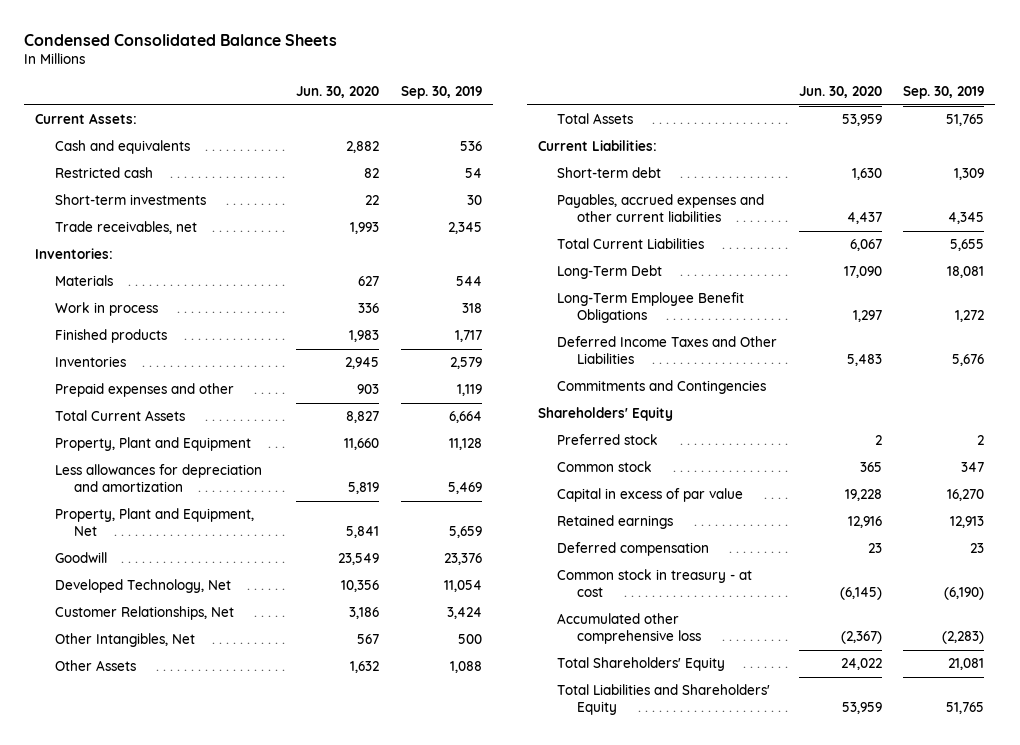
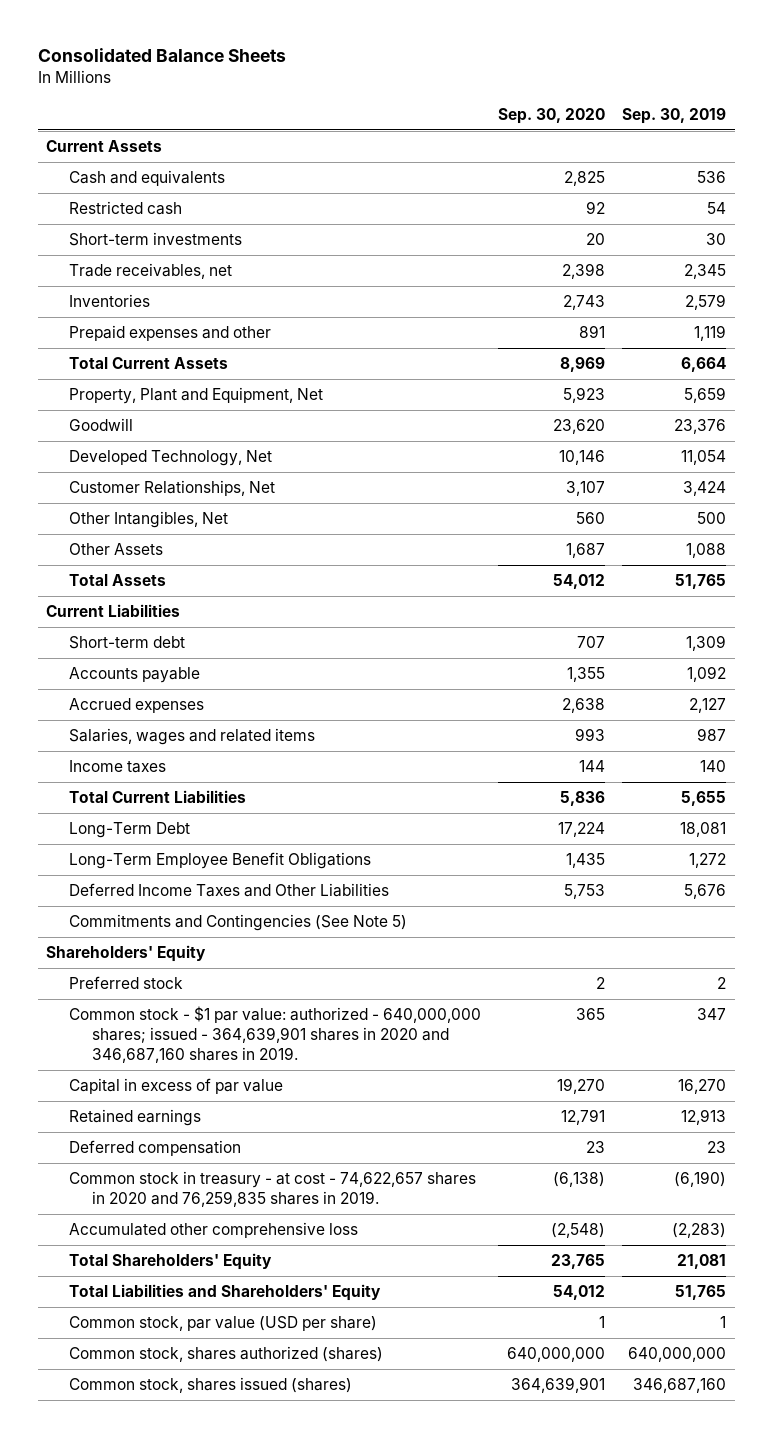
[24,33,338,46] Condensed Consolidated Balance Sheets -> [38,47,287,62] Consolidated Balance Sheets
[296,86,380,99] Jun. 30, 2020 -> none
none -> [498,107,606,124] Sep. 30, 2020
[35,113,138,125] Current Assets: -> [46,140,163,153] Current Assets
[35,248,114,260] Inventories: -> none
[54,275,113,287] Materials -> none
[54,302,158,317] Work in process -> none
[54,329,167,344] Finished products -> none
[54,437,251,452] Property, Plant and Equipment -> none
[54,464,262,493] Less allowances for depreciation and amortization -> none
[537,140,657,152] Current Liabilities: -> [46,604,181,618] Current Liabilities
[557,194,765,223] Payables, accrued expenses and other current liabilities -> none
none -> [69,667,201,684] Accounts payable
none -> [69,698,205,714] Accrued expenses
none -> [69,728,316,746] Salaries, wages and related items
none -> [69,760,167,774] Income taxes
[557,380,767,395] Commitments and Contingencies -> [69,914,408,932] Commitments and Contingencies (See Note 5)
[557,461,653,473] Common stock -> [69,1006,482,1063] Common stock - $1 par value: authorized - 640,000,000 shares; issued - 364,639,901 shares in 2020 and 346,687,160 shares in 2019.
[557,569,753,598] Common stock in treasury - at cost -> [69,1171,477,1208] Common stock in treasury - at cost - 74,622,657 shares in 2020 and 76,259,835 shares in 2019.
none -> [69,1316,378,1332] Common stock, par value (USD per share)
none -> [69,1346,384,1363] Common stock, shares authorized (shares)
none -> [69,1377,353,1394] Common stock, shares issued (shares)

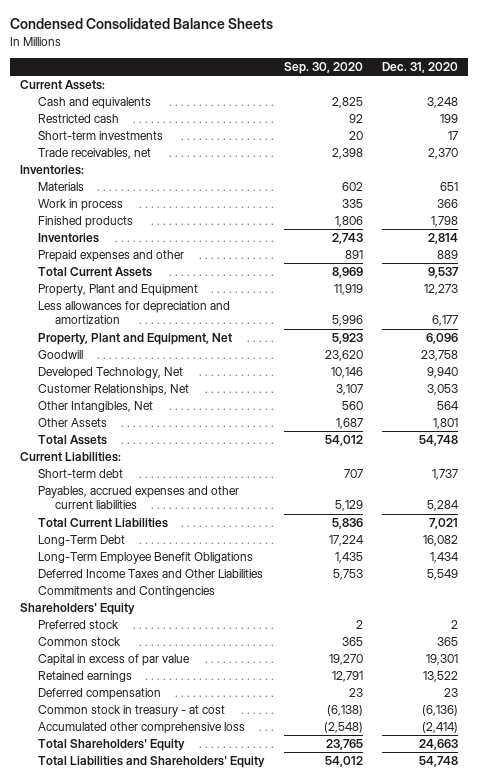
[38,47,287,62] Consolidated Balance Sheets -> [10,18,274,30] Condensed Consolidated Balance Sheets
[622,107,727,124] Sep. 30, 2019 -> none
none -> [382,62,459,74] Dec. 31, 2020
[46,140,163,153] Current Assets -> [20,80,106,91] Current Assets:
none -> [20,165,85,176] Inventories:
none -> [37,182,84,192] Materials
none -> [37,199,123,212] Work in process
none -> [37,216,133,229] Finished products
none -> [37,284,198,297] Property, Plant and Equipment
none -> [37,301,230,325] Less allowances for depreciation and amortization
[46,604,181,618] Current Liabilities -> [20,452,122,463] Current Liabilities:
[69,667,201,684] Accounts payable -> none
[69,698,205,714] Accrued expenses -> none
[69,728,316,746] Salaries, wages and related items -> none
[69,760,167,774] Income taxes -> none
none -> [37,486,239,510] Payables, accrued expenses and other current liabilities
[69,914,408,932] Commitments and Contingencies (See Note 5) -> [37,586,215,598] Commitments and Contingencies
[69,1006,482,1063] Common stock - $1 par value: authorized - 640,000,000 shares; issued - 364,639,901 shares in 2020 and 346,687,160 shares in 2019. -> [37,637,121,647] Common stock
[69,1171,477,1208] Common stock in treasury - at cost - 74,622,657 shares in 2020 and 76,259,835 shares in 2019. -> [37,705,225,718] Common stock in treasury - at cost
[69,1316,378,1332] Common stock, par value (USD per share) -> none
[69,1346,384,1363] Common stock, shares authorized (shares) -> none
[69,1377,353,1394] Common stock, shares issued (shares) -> none

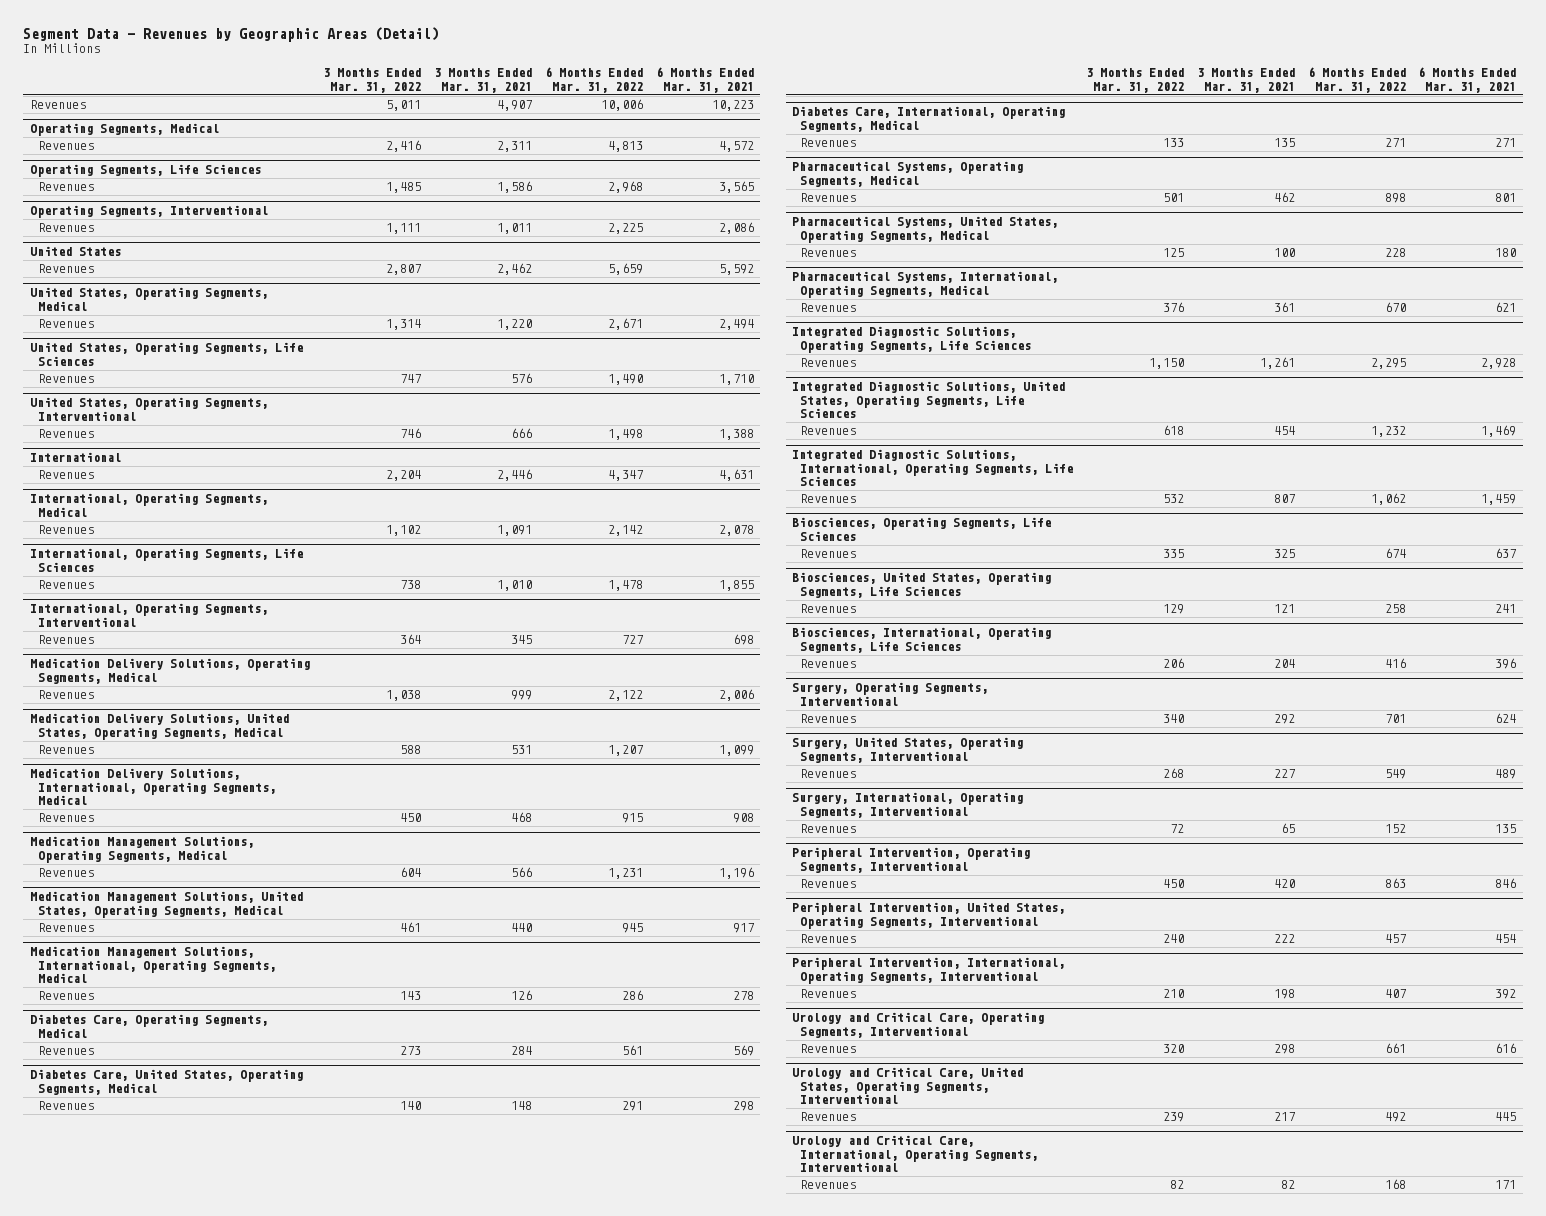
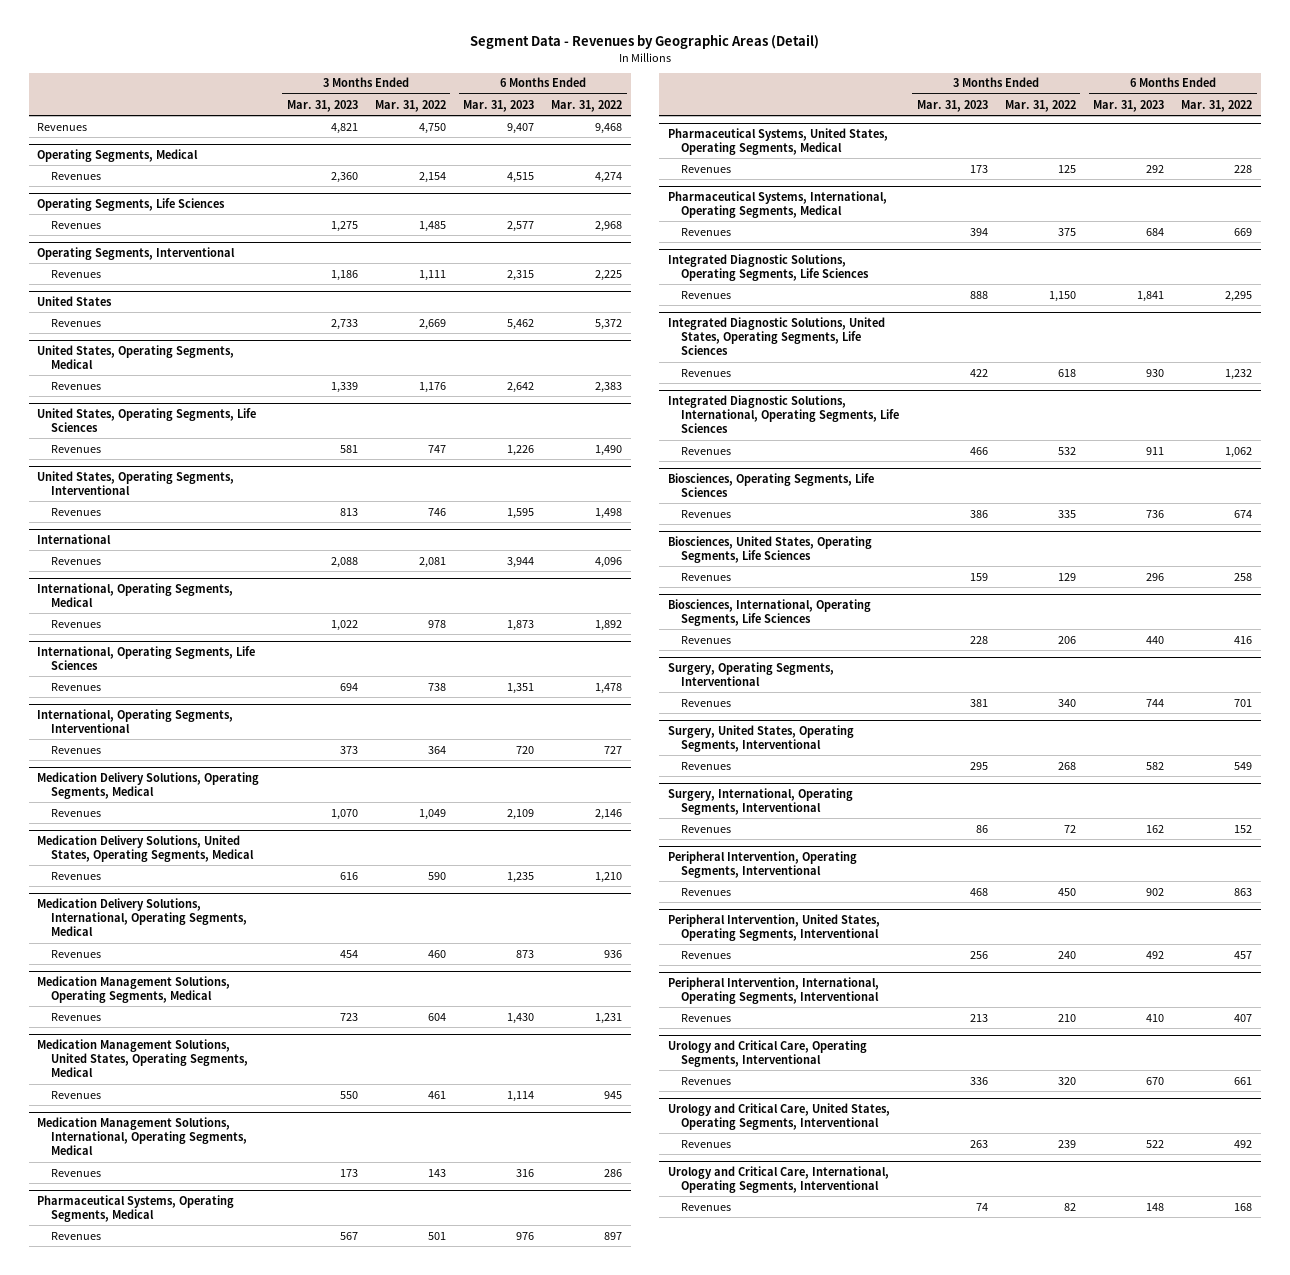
[434,68,533,93] 3 Months Ended Mar. 31, 2021 -> none
[655,67,754,93] 6 Months Ended Mar. 31, 2021 -> none
none -> [286,99,358,112] Mar. 31, 2023
none -> [463,99,535,112] Mar. 31, 2023
[386,100,422,112] 5,011 -> [418,122,446,134] 4,750
[600,99,643,112] 10,006 -> [595,122,623,134] 9,468
[386,140,422,153] 2,416 -> [418,171,446,183] 2,154
[607,141,643,153] 4,813 -> [595,171,623,183] 4,274
[386,264,422,276] 2,807 -> [418,318,446,330] 2,669
[607,263,643,276] 5,659 -> [595,318,623,330] 5,372
[386,319,422,331] 1,314 -> [418,381,446,393] 1,176
[607,318,643,331] 2,671 -> [595,381,623,393] 2,383
[386,470,422,482] 2,204 -> [418,556,446,568] 2,081
[607,470,643,482] 4,347 -> [595,556,623,568] 4,096
[386,525,422,537] 1,102 -> [427,619,446,628] 978
[607,525,643,537] 2,142 -> [595,619,623,631] 1,892
[386,690,422,702] 1,038 -> [418,808,446,820] 1,049
[607,690,643,702] 2,122 -> [595,808,623,820] 2,146
[400,745,422,755] 588 -> [427,871,446,880] 590
[607,745,643,757] 1,207 -> [595,871,623,883] 1,210
[400,813,422,823] 450 -> [427,949,446,958] 460
[621,813,643,824] 915 -> [604,949,623,958] 936
[29,1014,268,1038] Diabetes Care, Operating Segments, Medical -> none
[37,1046,94,1056] Revenues -> none
[29,1069,303,1095] Diabetes Care, United States, Operating Segments, Medical -> none
[37,1101,94,1111] Revenues -> none
[792,106,1066,132] Diabetes Care, International, Operating Segments, Medical -> none
[800,138,857,148] Revenues -> none
[1384,193,1406,204] 898 -> [604,1231,623,1240] 897
[1163,302,1185,313] 376 -> [1057,227,1076,236] 375
[1384,302,1406,313] 670 -> [1234,227,1253,236] 669

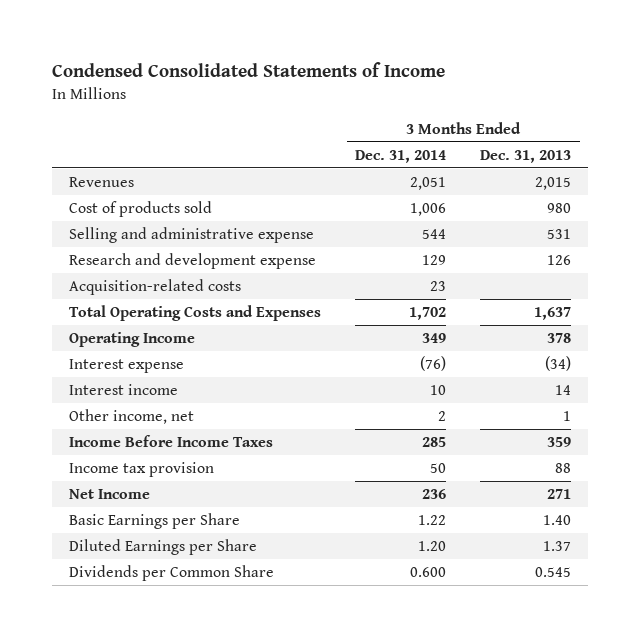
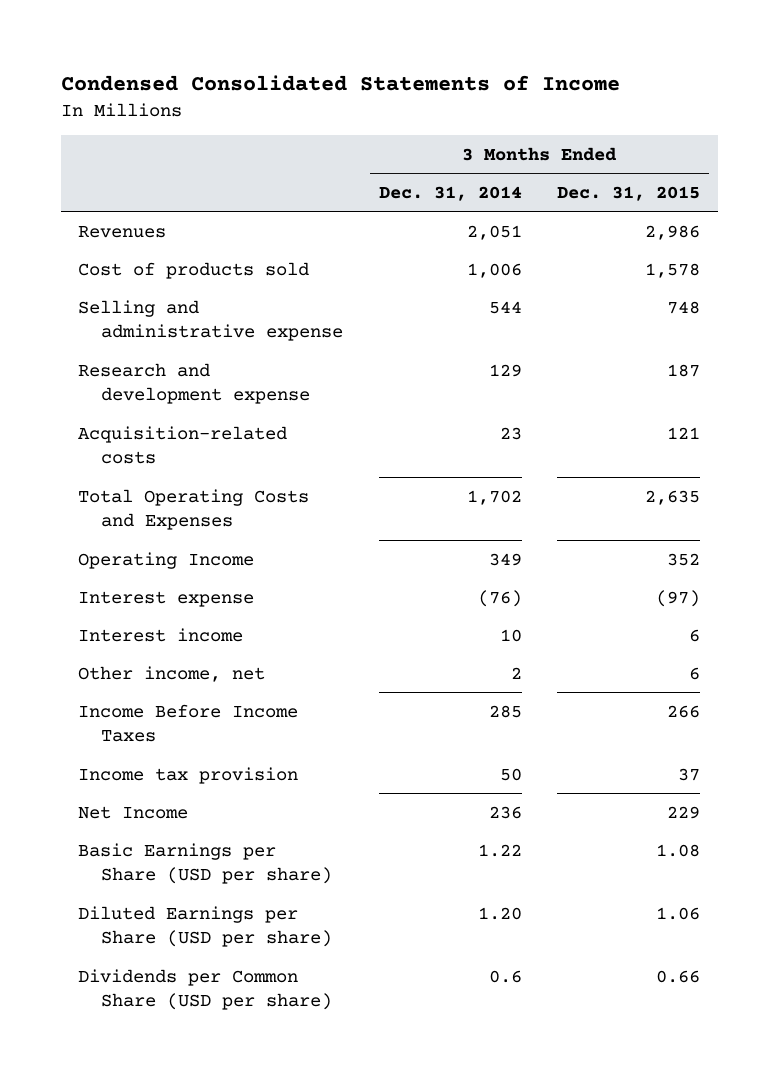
[480,149,572,163] Dec. 31, 2013 -> none
none -> [557,185,701,201] Dec. 31, 2015
[69,513,241,530] Basic Earnings per Share -> [78,842,333,885] Basic Earnings per Share (USD per share)
[69,539,258,556] Diluted Earnings per Share -> [78,905,333,948] Diluted Earnings per Share (USD per share)
[69,565,275,582] Dividends per Common Share -> [78,968,333,1011] Dividends per Common Share (USD per share)
[410,567,447,578] 0.600 -> [488,969,522,983] 0.6

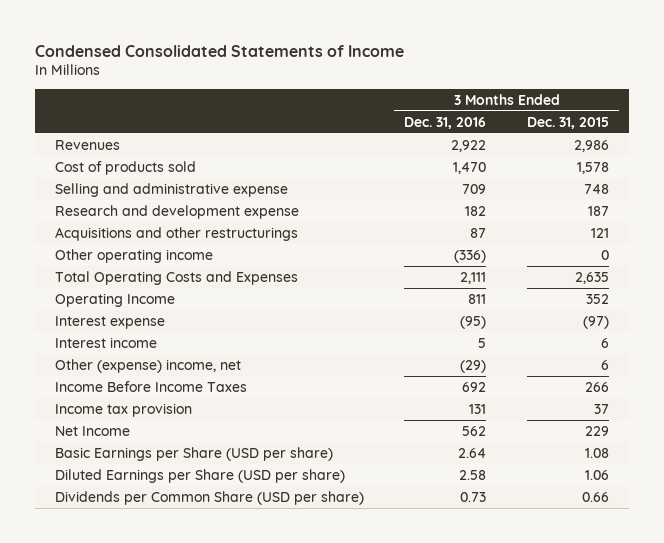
[378,185,522,201] Dec. 31, 2014 -> none
none -> [404,116,487,129] Dec. 31, 2016
[78,425,288,465] Acquisition-related costs -> [55,226,299,241] Acquisitions and other restructurings
none -> [55,248,214,263] Other operating income
[78,665,266,682] Other income, net -> [55,358,242,373] Other (expense) income, net

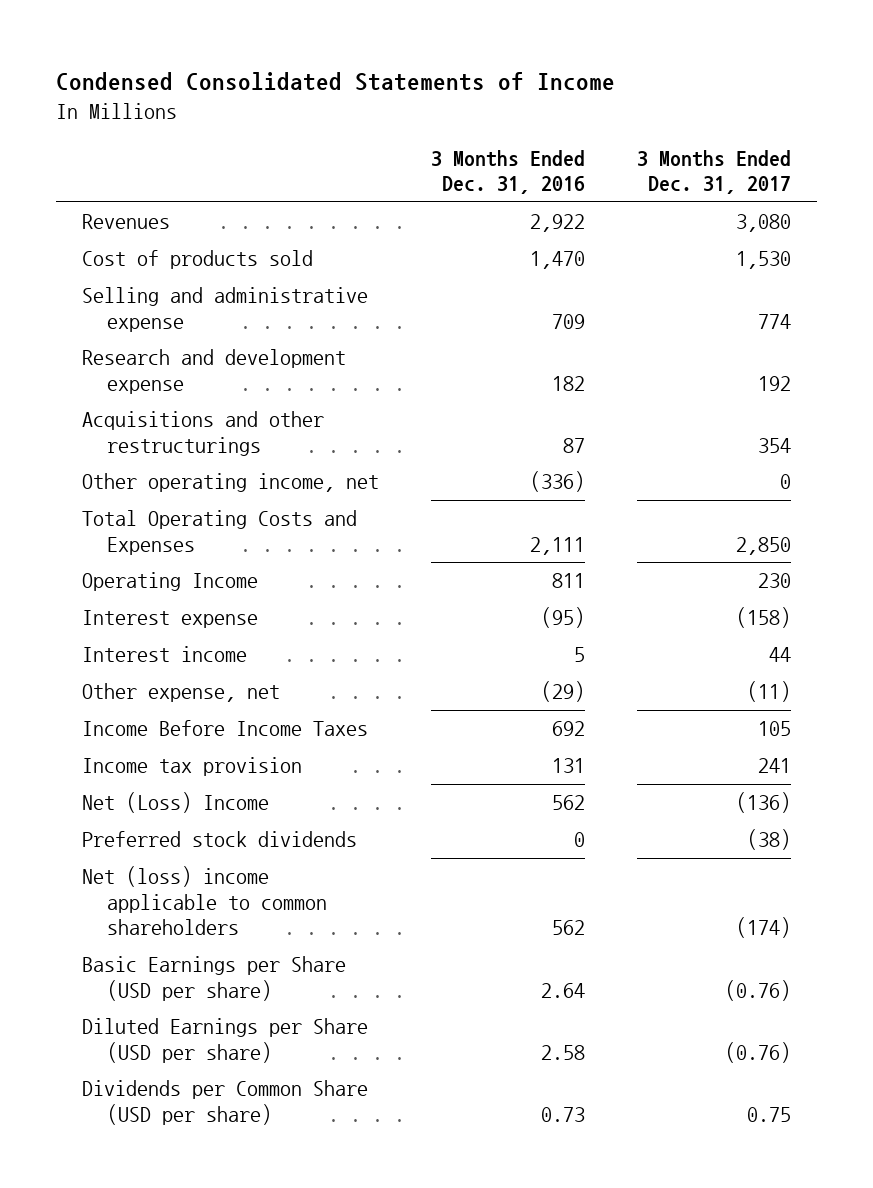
[526,116,609,129] Dec. 31, 2015 -> none
none -> [637,149,792,195] 3 Months Ended Dec. 31, 2017
[55,248,214,263] Other operating income -> [82,473,380,493] Other operating income, net
[55,358,242,373] Other (expense) income, net -> [82,683,281,703] Other expense, net
[55,425,131,436] Net Income -> [82,792,270,814] Net (Loss) Income
none -> [82,831,358,848] Preferred stock dividends
none -> [82,866,327,936] Net (loss) income applicable to common shareholders

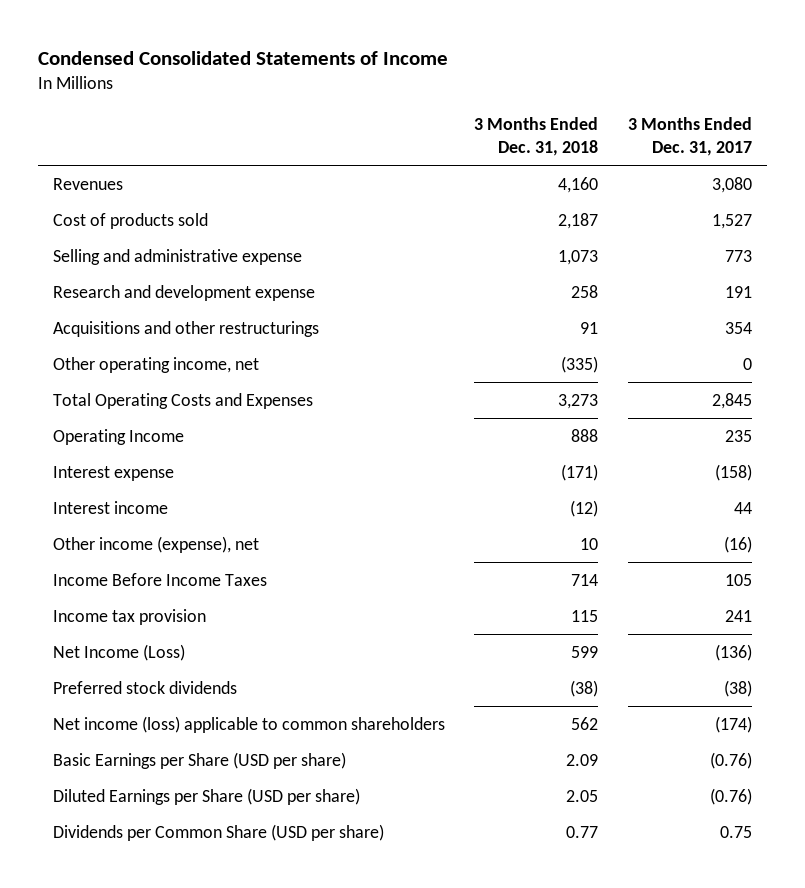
[431,149,586,195] 3 Months Ended Dec. 31, 2016 -> none
none -> [474,117,599,157] 3 Months Ended Dec. 31, 2018
[736,251,792,270] 1,530 -> [712,213,753,229] 1,527
[758,313,792,329] 774 -> [725,249,753,262] 773
[758,375,792,391] 192 -> [725,285,753,298] 191
[736,536,792,555] 2,850 -> [712,392,753,409] 2,845
[758,573,792,589] 230 -> [725,429,753,442] 235
[82,683,281,703] Other expense, net -> [52,535,259,553] Other income (expense), net
[747,681,792,703] (11) -> [724,535,753,553] (16)
[82,792,270,814] Net (Loss) Income -> [52,643,185,661] Net Income (Loss)
[82,866,327,936] Net (loss) income applicable to common shareholders -> [52,715,445,733] Net income (loss) applicable to common shareholders

